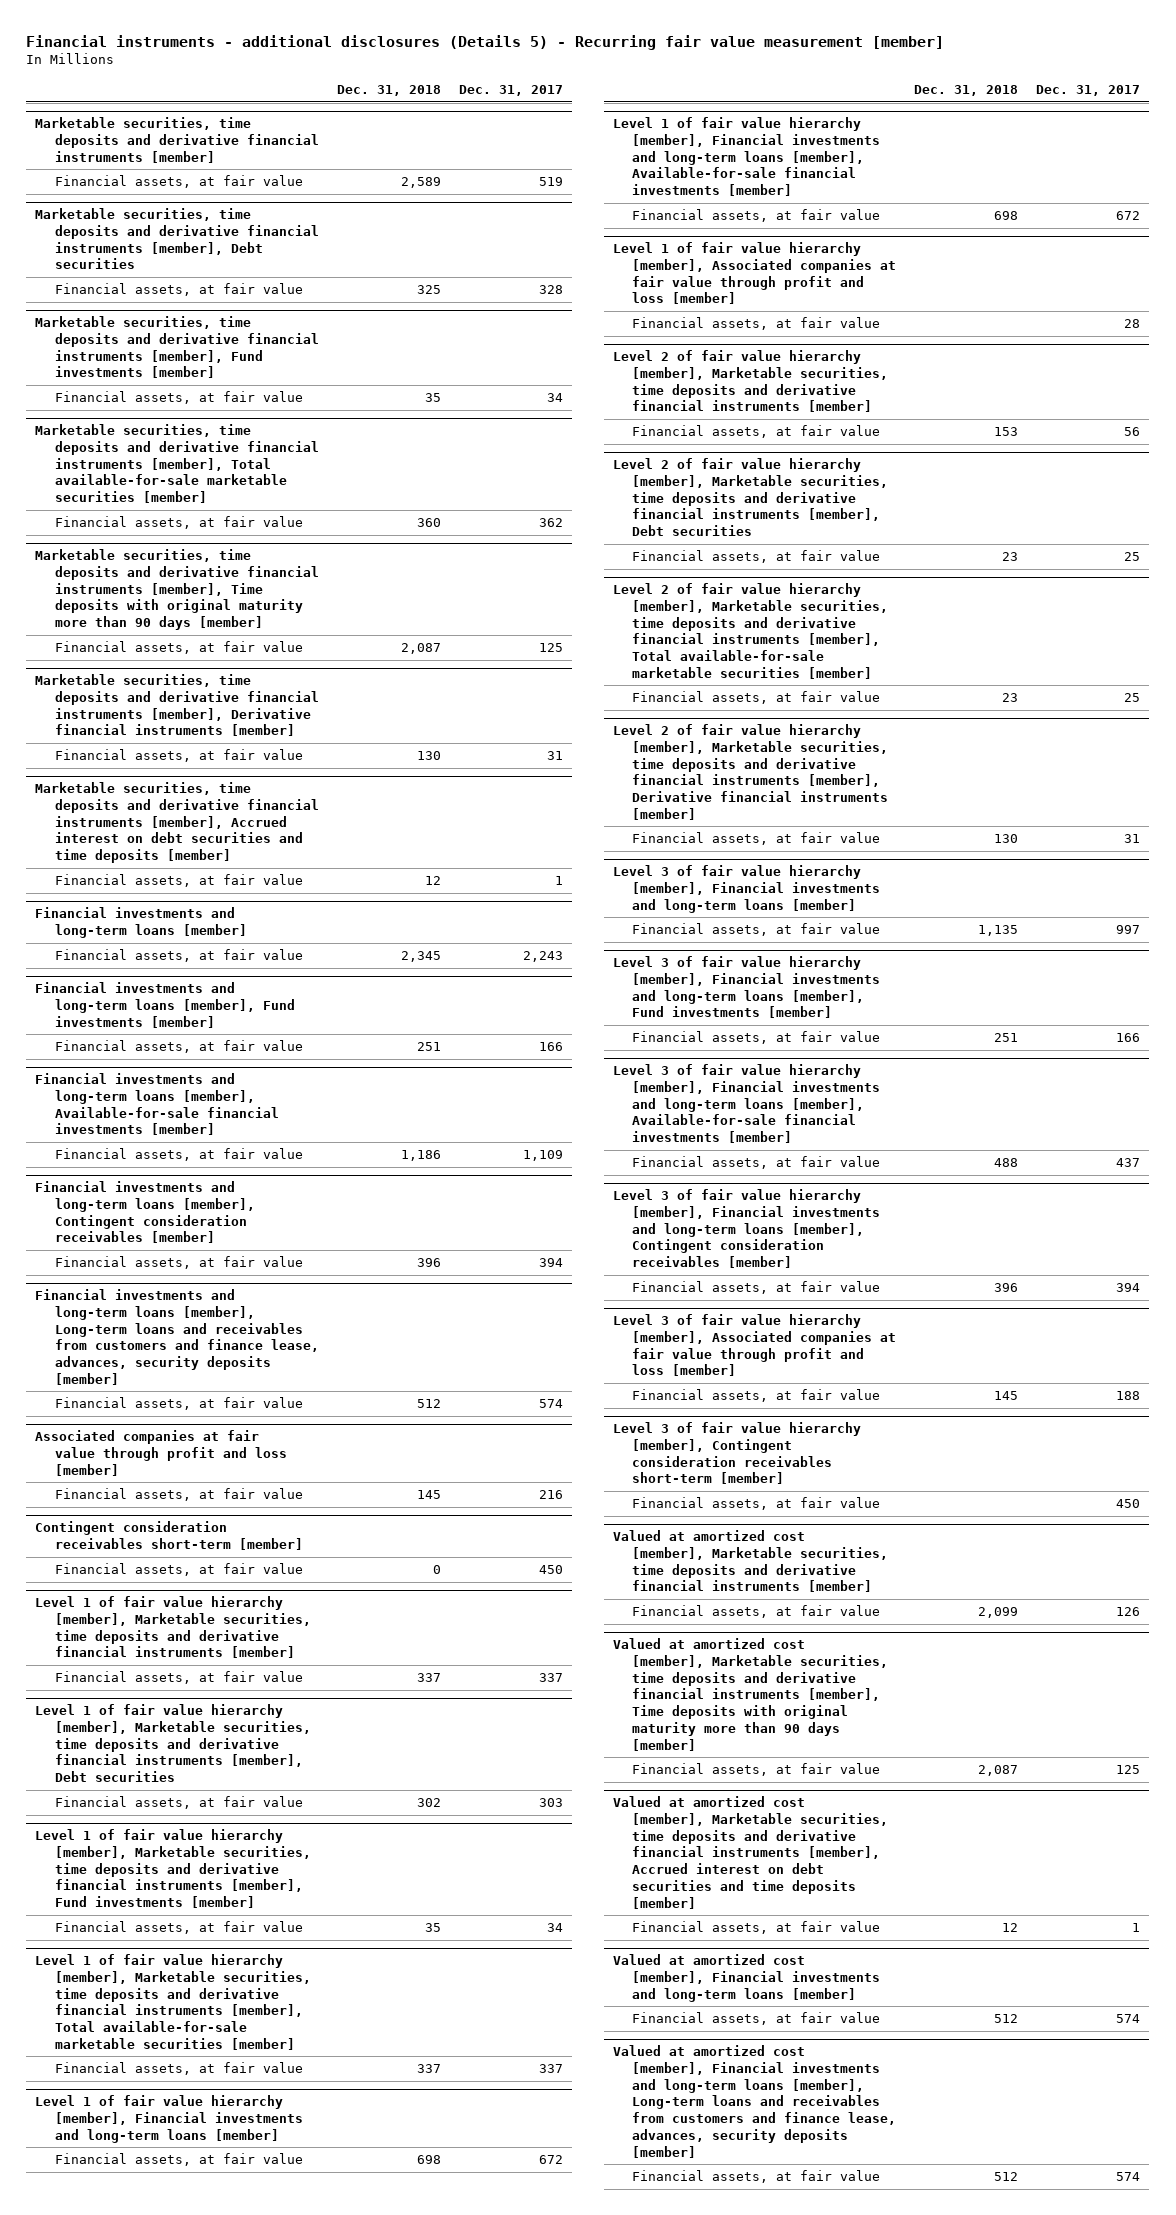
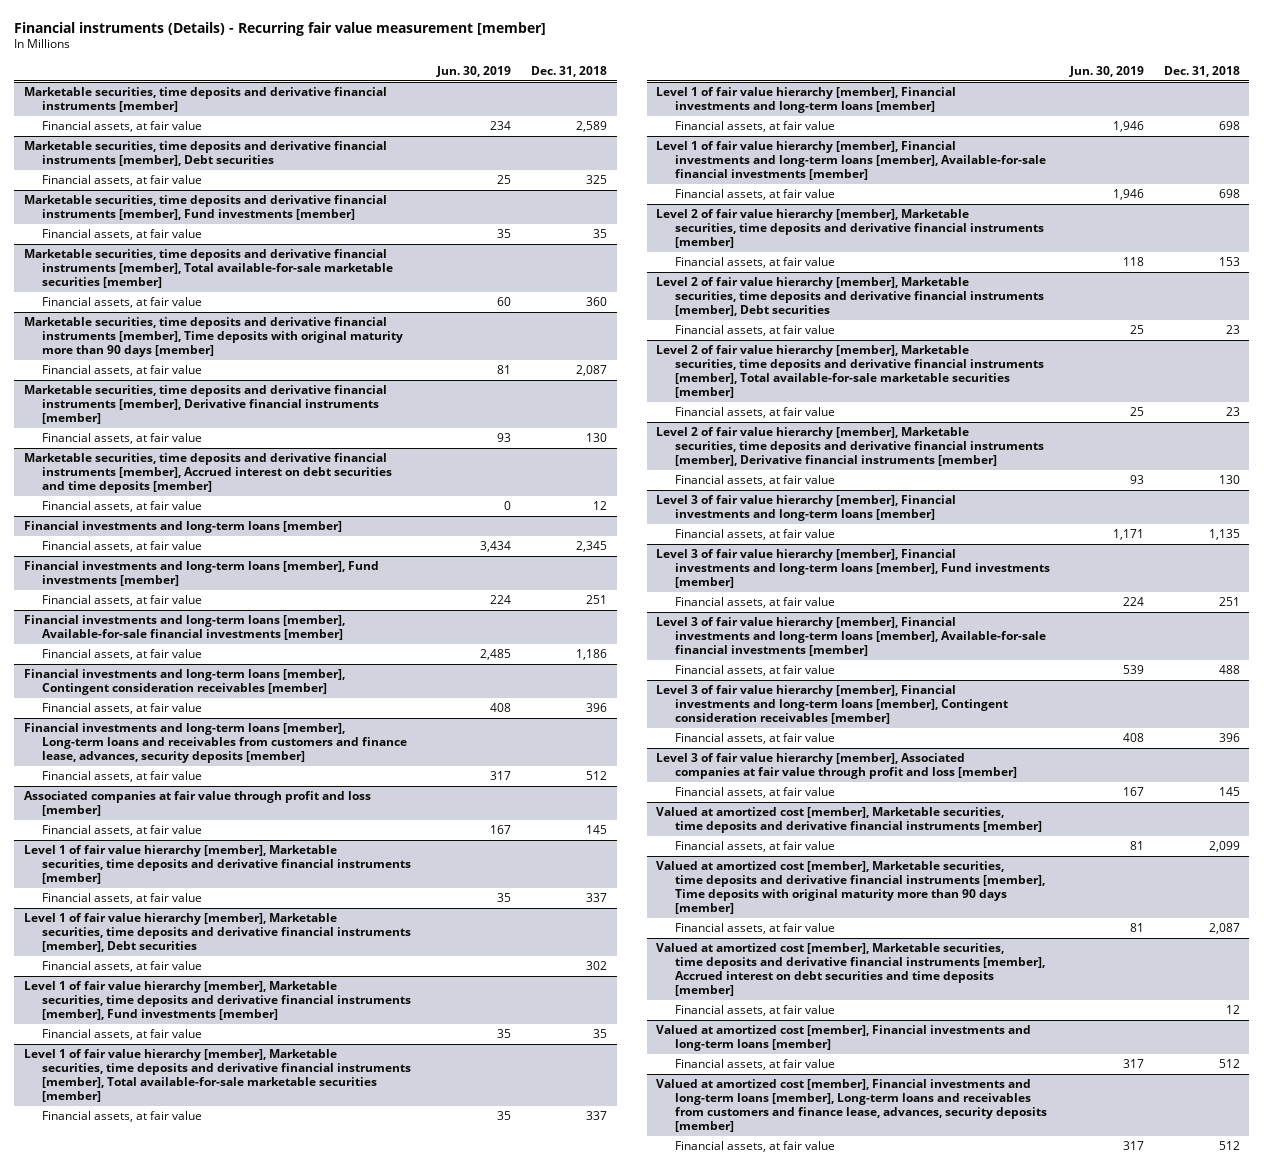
[26,34,945,50] Financial instruments - additional disclosures (Details 5) - Recurring fair value measurement [member] -> [14,21,547,36] Financial instruments (Details) - Recurring fair value measurement [member]
[458,85,563,97] Dec. 31, 2017 -> none
none -> [436,65,512,77] Jun. 30, 2019
[35,1521,303,1551] Contingent consideration receivables short-term [member] -> none
[54,1563,303,1577] Financial assets, at fair value -> none
[613,242,897,305] Level 1 of fair value hierarchy [member], Associated companies at fair value through profit and loss [member] -> none
[632,317,881,331] Financial assets, at fair value -> none
[613,1422,862,1485] Level 3 of fair value hierarchy [member], Contingent consideration receivables short-term [member] -> none
[632,1497,881,1511] Financial assets, at fair value -> none

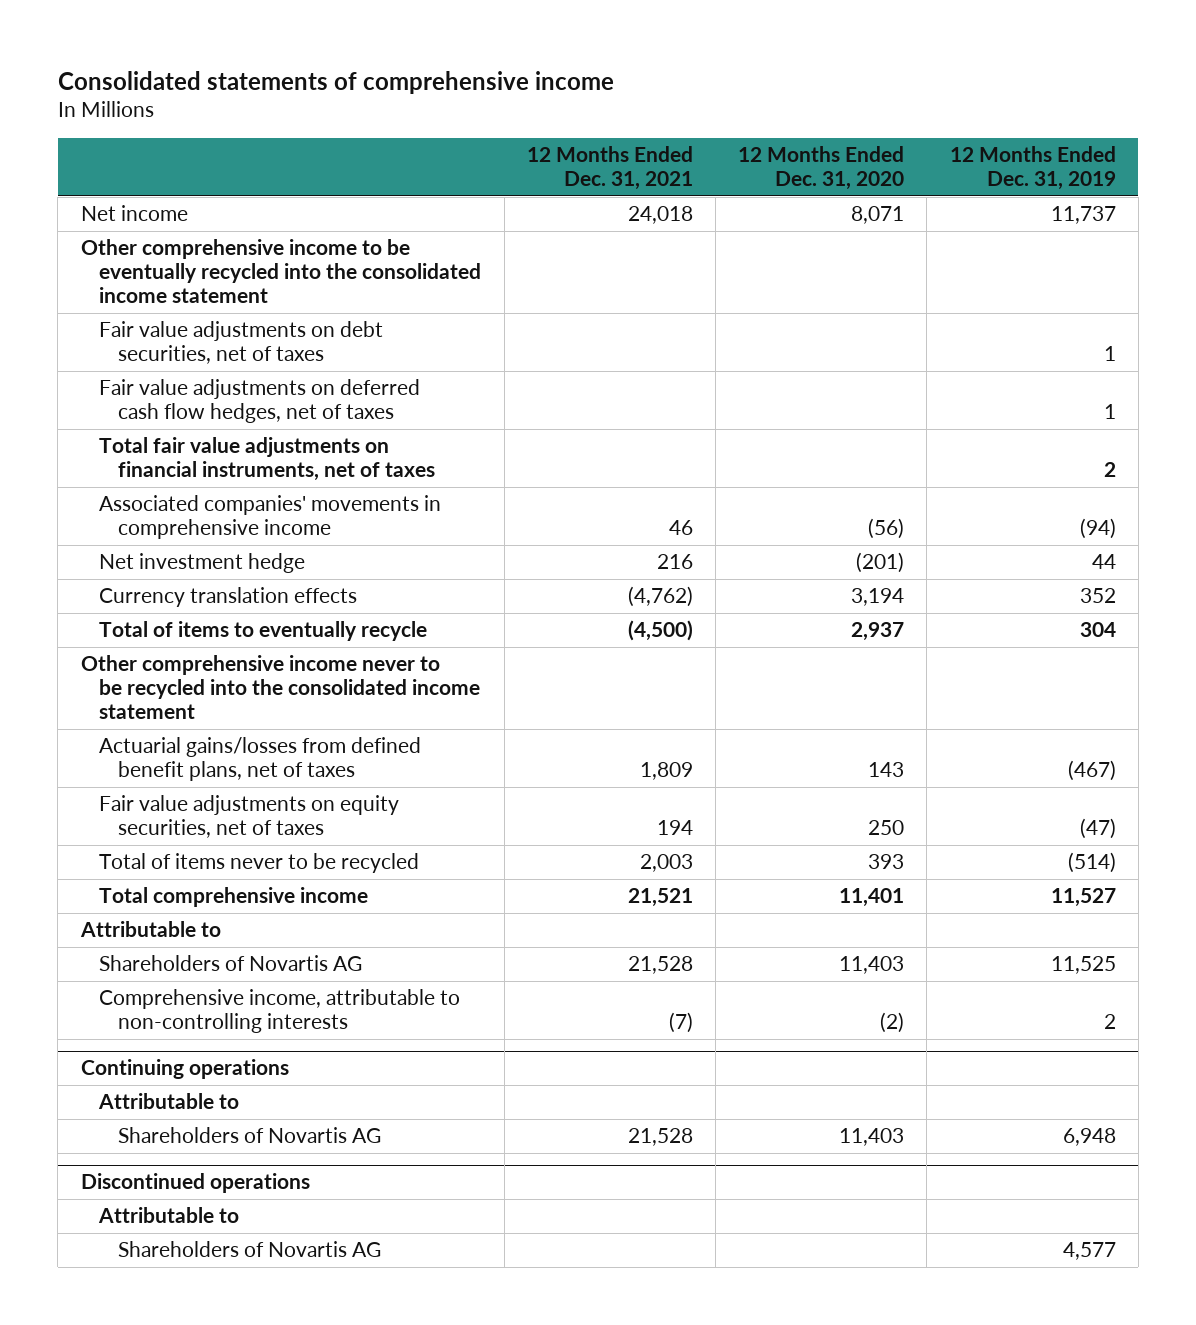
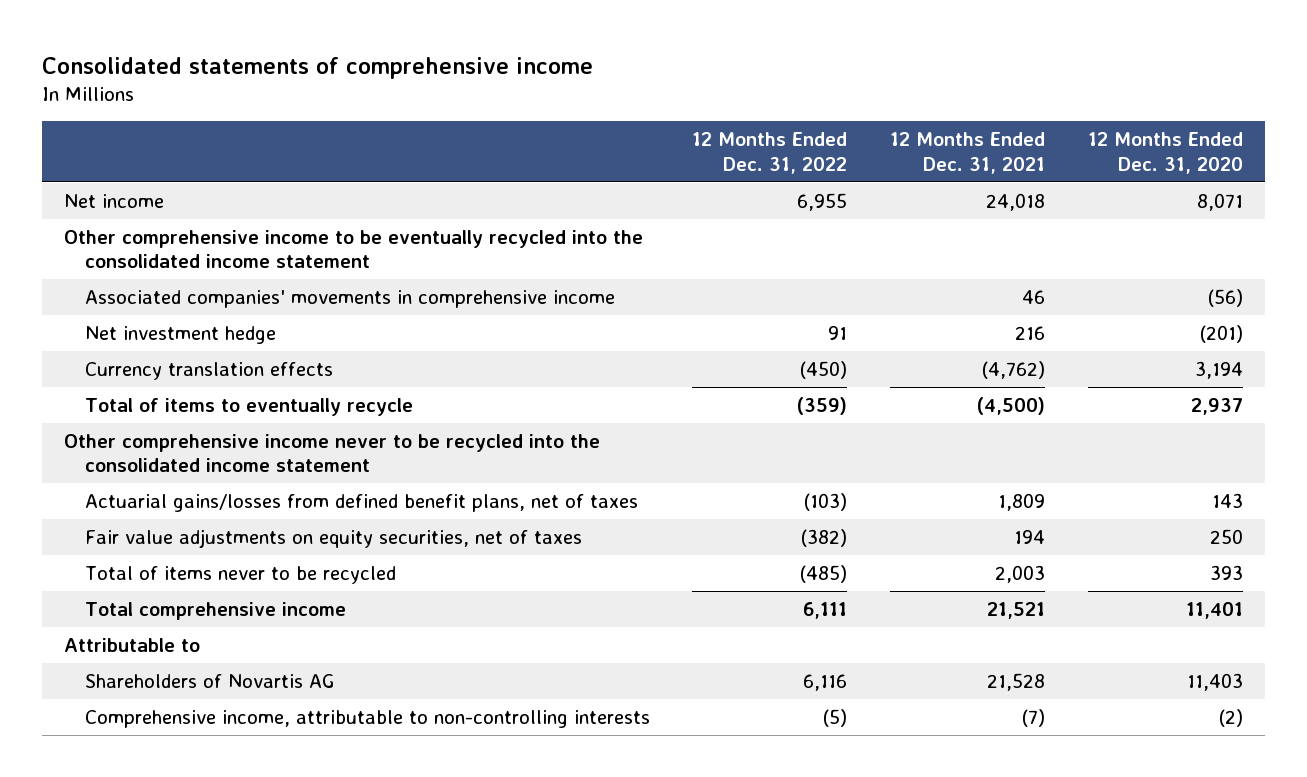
[949,146,1116,191] 12 Months Ended Dec. 31, 2019 -> none
none -> [692,132,848,174] 12 Months Ended Dec. 31, 2022
[99,321,384,365] Fair value adjustments on debt securities, net of taxes -> none
[99,379,421,424] Fair value adjustments on deferred cash flow hedges, net of taxes -> none
[99,437,436,482] Total fair value adjustments on financial instruments, net of taxes -> none
[80,1059,289,1080] Continuing operations -> none
[98,1093,240,1110] Attributable to -> none
[118,1127,382,1144] Shareholders of Novartis AG -> none
[80,1173,310,1194] Discontinued operations -> none
[98,1207,240,1224] Attributable to -> none
[118,1241,382,1258] Shareholders of Novartis AG -> none

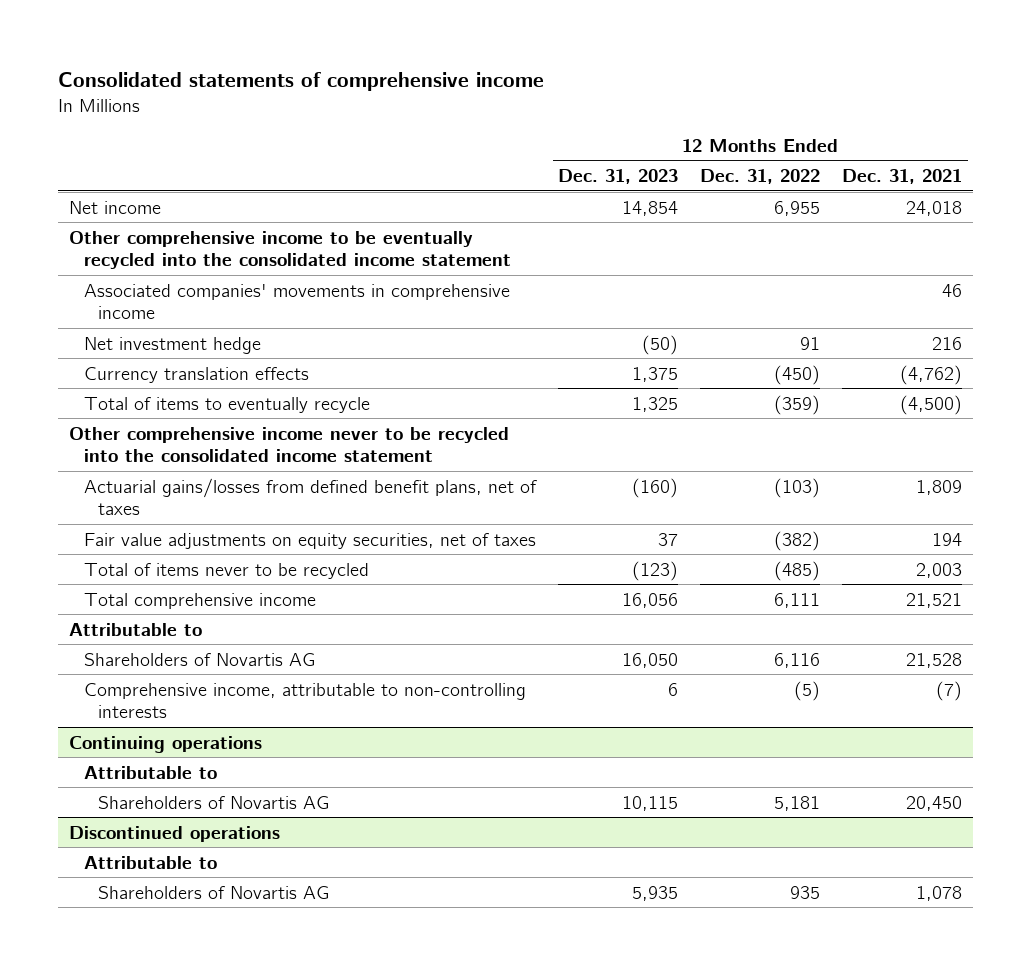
[1088,132,1244,174] 12 Months Ended Dec. 31, 2020 -> none
none -> [558,169,679,185] Dec. 31, 2023
none -> [69,735,263,753] Continuing operations
none -> [83,765,217,779] Attributable to
none -> [98,795,330,809] Shareholders of Novartis AG
none -> [69,825,281,842] Discontinued operations
none -> [83,855,217,869] Attributable to
none -> [98,885,330,899] Shareholders of Novartis AG

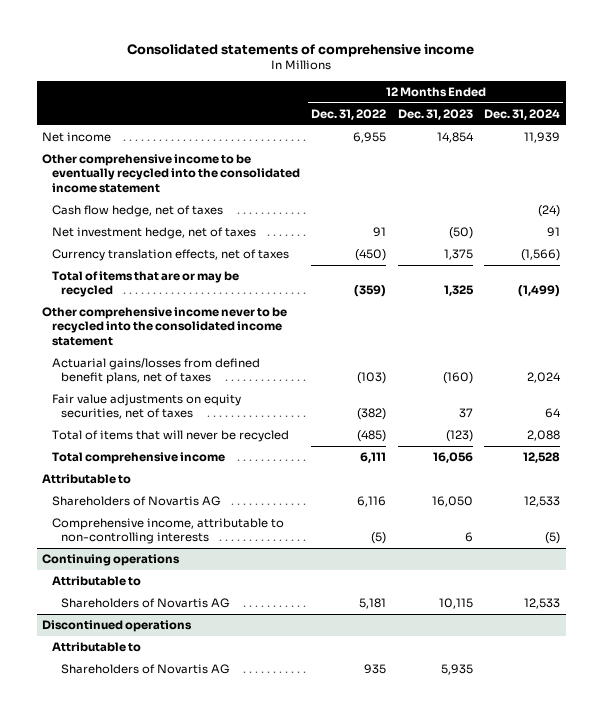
[842,169,963,185] Dec. 31, 2021 -> none
none -> [484,108,561,120] Dec. 31, 2024
[83,283,510,319] Associated companies' movements in comprehensive income -> none
none -> [51,205,223,218] Cash flow hedge, net of taxes
[83,336,261,354] Net investment hedge -> [51,227,256,240] Net investment hedge, net of taxes
[83,366,309,383] Currency translation effects -> [51,249,289,262] Currency translation effects, net of taxes
[83,396,370,413] Total of items to eventually recycle -> [51,271,239,298] Total of items that are or may be recycled
[83,562,369,579] Total of items never to be recycled -> [51,430,289,443] Total of items that will never be recycled

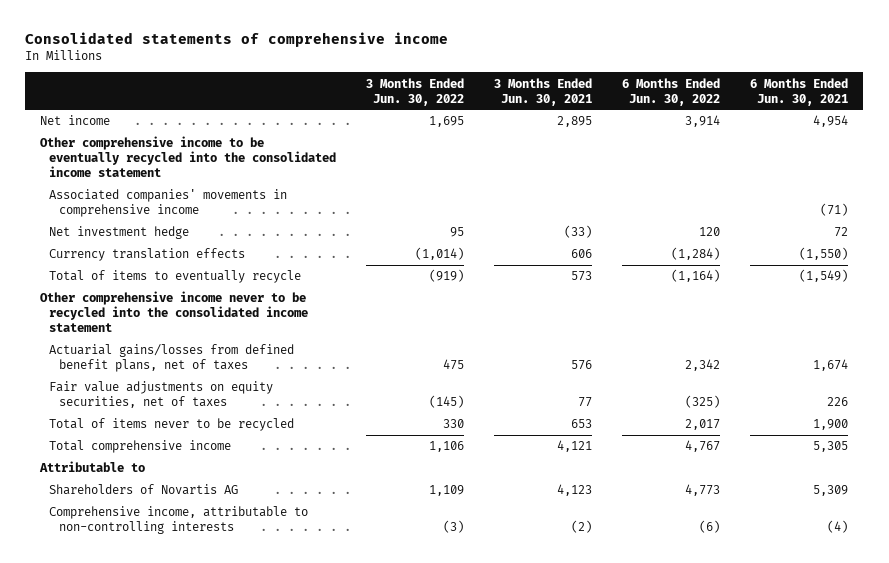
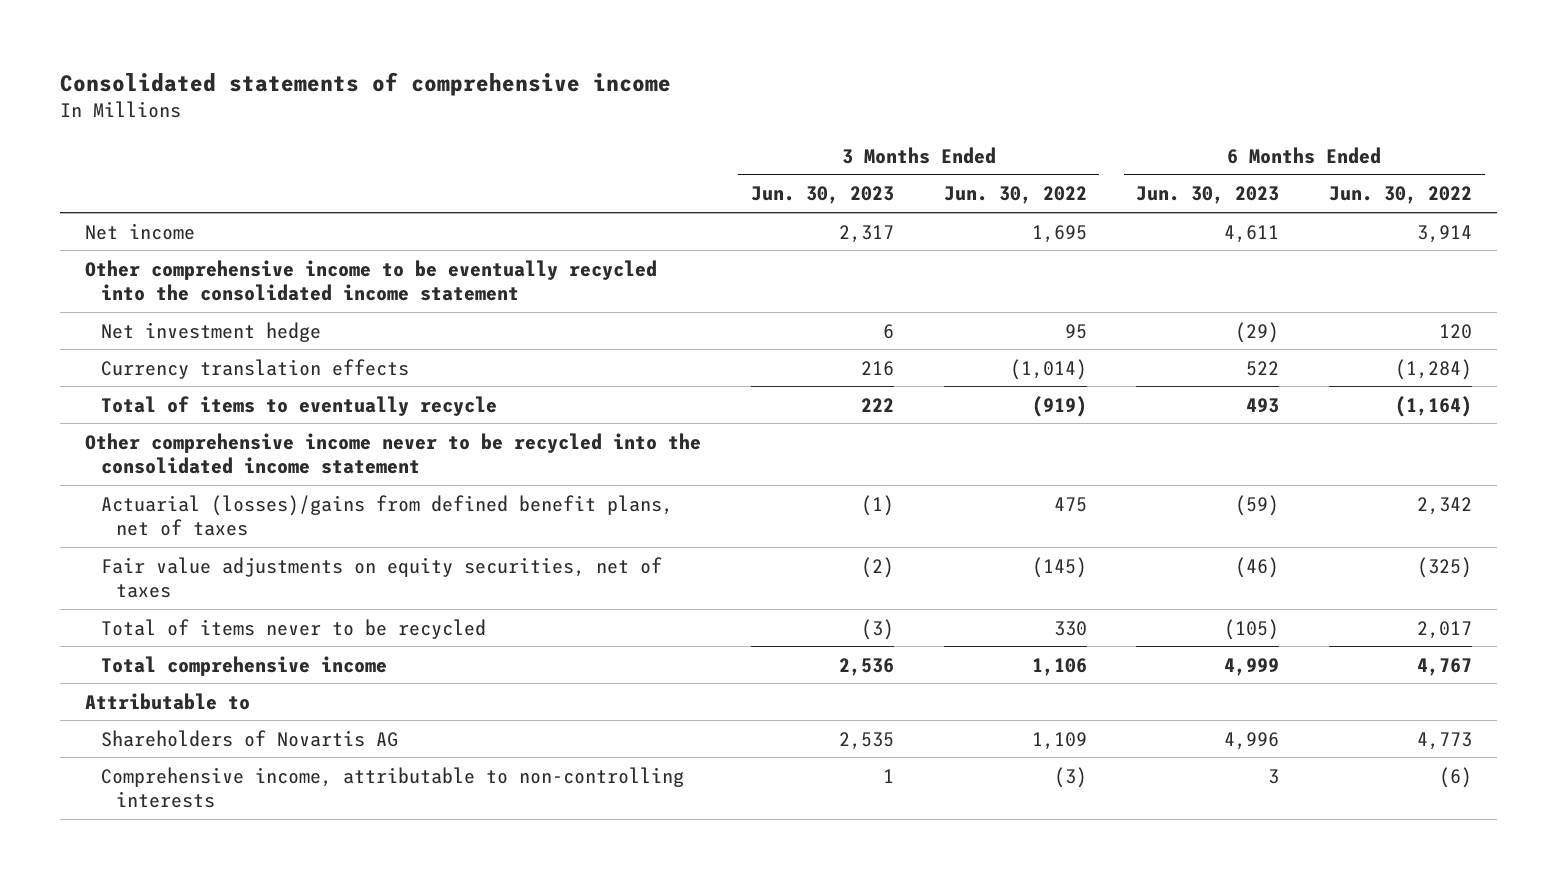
[494,77,593,106] 3 Months Ended Jun. 30, 2021 -> none
[750,77,849,106] 6 Months Ended Jun. 30, 2021 -> none
none -> [750,186,894,205] Jun. 30, 2023
none -> [1136,186,1280,205] Jun. 30, 2023
[49,189,288,218] Associated companies' movements in comprehensive income -> none
[49,344,295,373] Actuarial gains/losses from defined benefit plans, net of taxes -> [100,494,673,536] Actuarial (losses)/gains from defined benefit plans, net of taxes

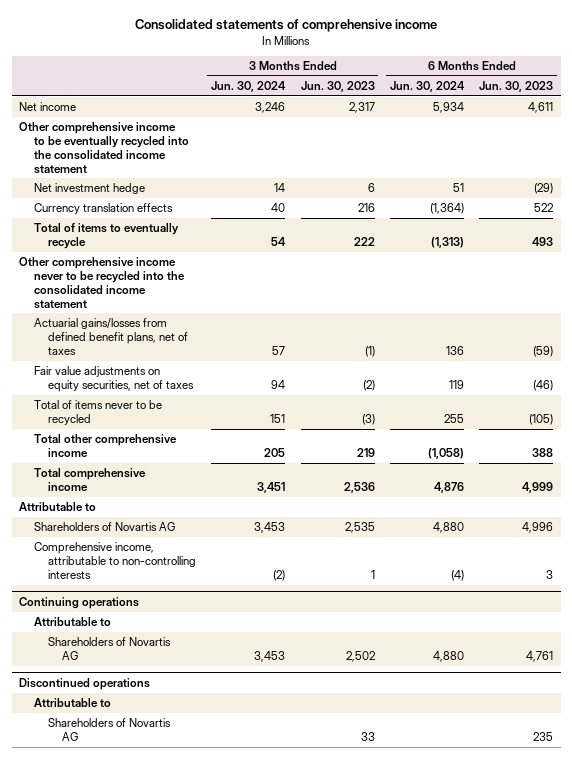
[943,186,1087,205] Jun. 30, 2022 -> none
[1329,186,1473,205] Jun. 30, 2022 -> none
none -> [211,81,287,93] Jun. 30, 2024
none -> [389,81,465,93] Jun. 30, 2024
[100,494,673,536] Actuarial (losses)/gains from defined benefit plans, net of taxes -> [33,318,188,355] Actuarial gains/losses from defined benefit plans, net of taxes
none -> [33,434,177,457] Total other comprehensive income
none -> [19,597,140,610] Continuing operations
none -> [33,617,111,627] Attributable to
none -> [47,637,171,660] Shareholders of Novartis AG
none -> [19,678,151,691] Discontinued operations
none -> [33,698,111,708] Attributable to
none -> [47,718,171,741] Shareholders of Novartis AG

